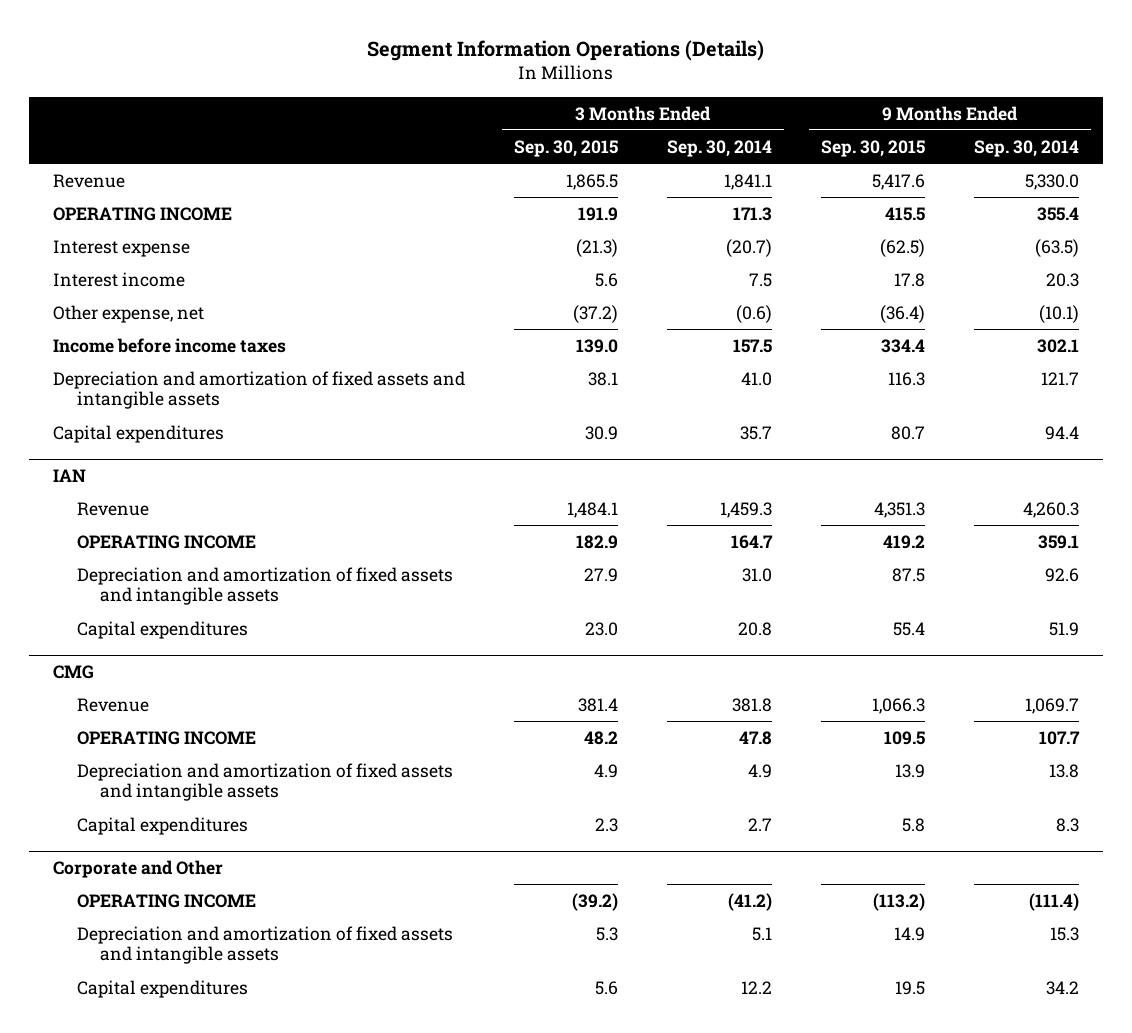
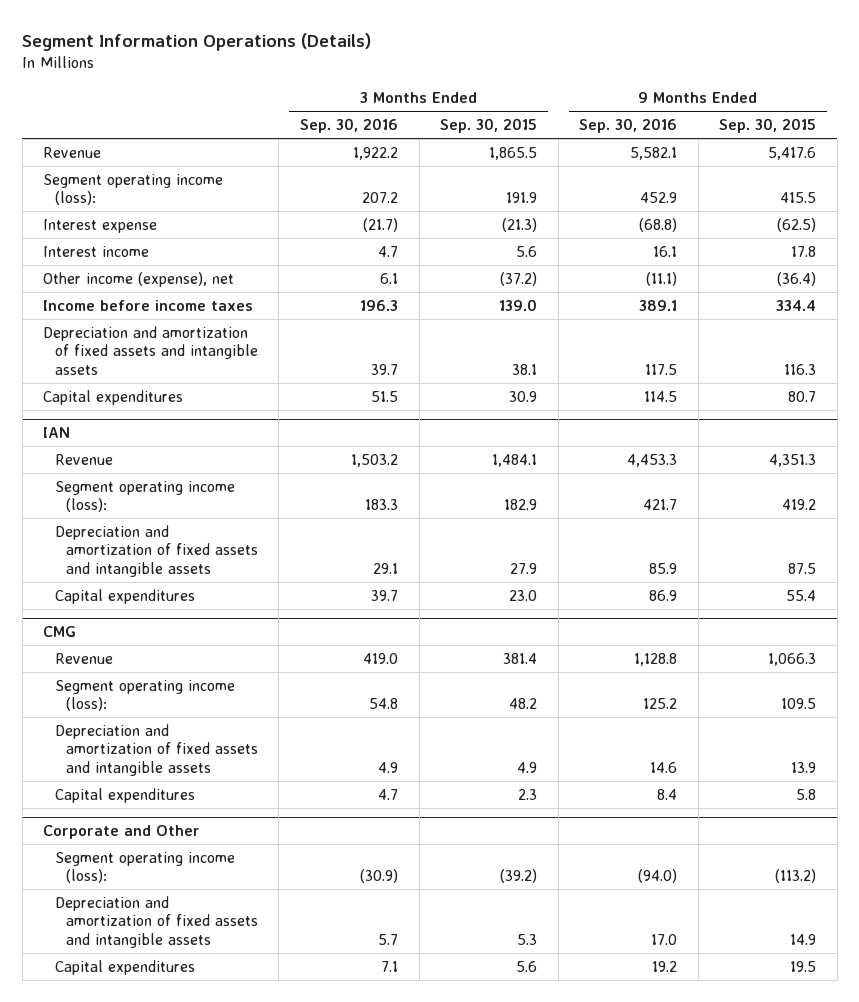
[666,139,772,157] Sep. 30, 2014 -> none
[973,139,1079,157] Sep. 30, 2014 -> none
none -> [300,118,399,134] Sep. 30, 2016
none -> [579,118,678,134] Sep. 30, 2016
[53,206,233,221] OPERATING INCOME -> [43,173,224,206] Segment operating income (loss):
[53,304,205,323] Other expense, net -> [43,271,235,287] Other income (expense), net
[76,534,256,549] OPERATING INCOME -> [54,480,235,513] Segment operating income (loss):
[76,730,256,745] OPERATING INCOME -> [54,679,235,712] Segment operating income (loss):
[76,893,256,908] OPERATING INCOME -> [54,851,235,884] Segment operating income (loss):

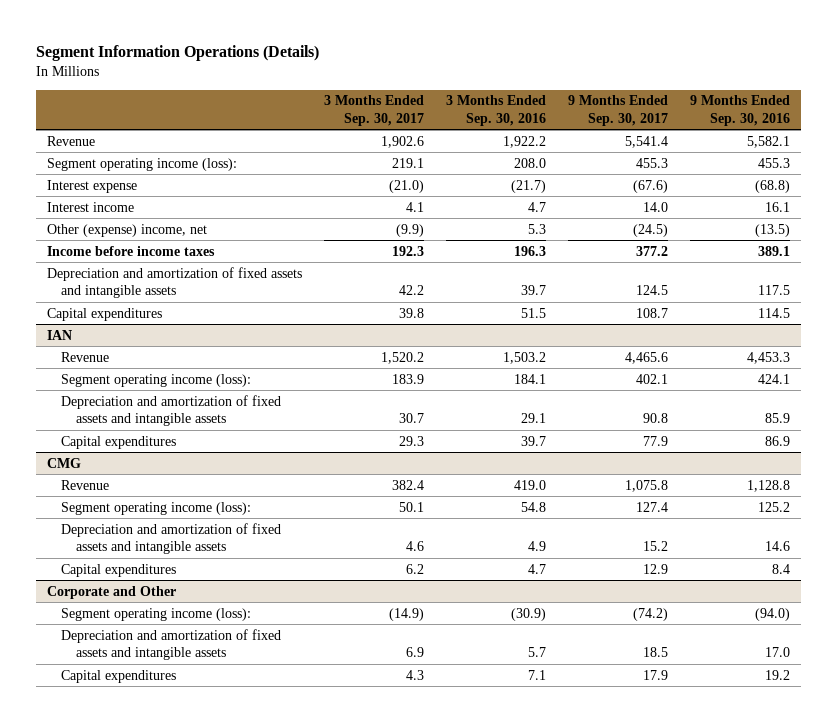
[440,118,538,134] Sep. 30, 2015 -> none
[719,118,817,134] Sep. 30, 2015 -> none
none -> [323,95,424,126] 3 Months Ended Sep. 30, 2017
none -> [568,95,669,126] 9 Months Ended Sep. 30, 2017
[362,192,399,204] 207.2 -> [514,157,547,168] 208.0
[640,192,678,204] 452.9 -> [758,157,791,168] 455.3
[43,271,235,287] Other income (expense), net -> [46,223,207,237] Other (expense) income, net
[380,272,399,284] 6.1 -> [528,223,547,234] 5.3
[646,271,678,286] (11.1) -> [755,223,791,237] (13.5)
[365,499,399,511] 183.3 -> [514,373,547,384] 184.1
[643,499,678,511] 421.7 -> [758,373,791,384] 424.1

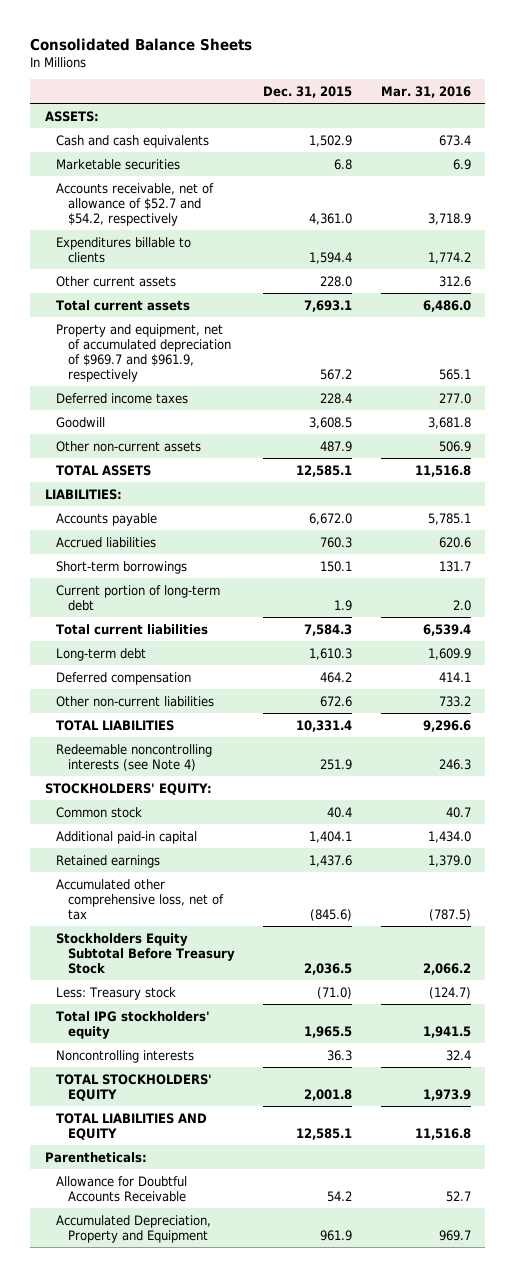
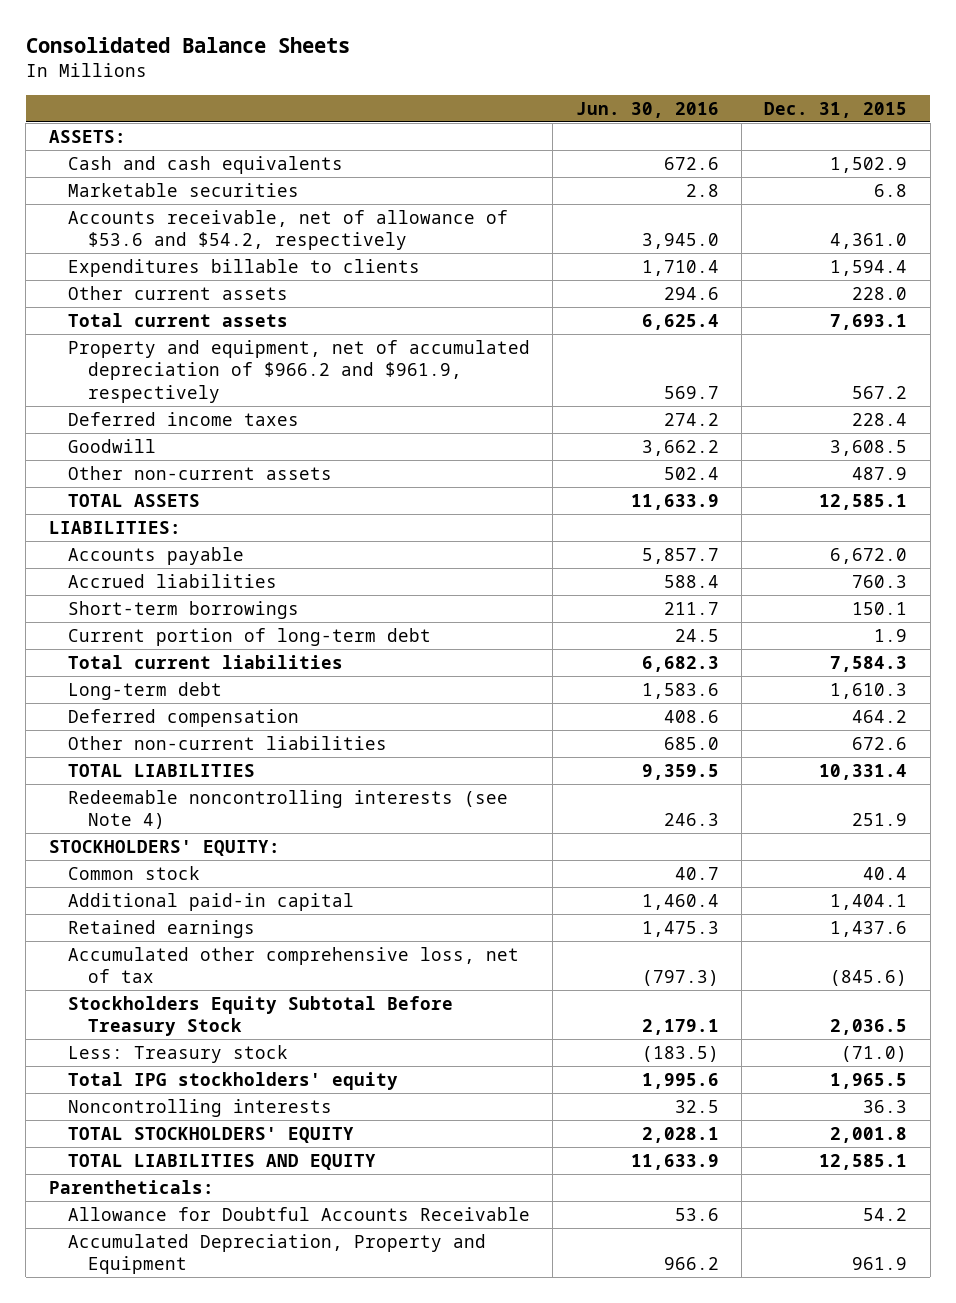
[380,86,471,99] Mar. 31, 2016 -> none
none -> [575,101,719,118] Jun. 30, 2016
[56,182,215,226] Accounts receivable, net of allowance of $52.7 and $54.2, respectively -> [68,209,509,251] Accounts receivable, net of allowance of $53.6 and $54.2, respectively
[56,323,231,382] Property and equipment, net of accumulated depreciation of $969.7 and $961.9, respectively -> [68,339,531,403] Property and equipment, net of accumulated depreciation of $966.2 and $961.9, respectively

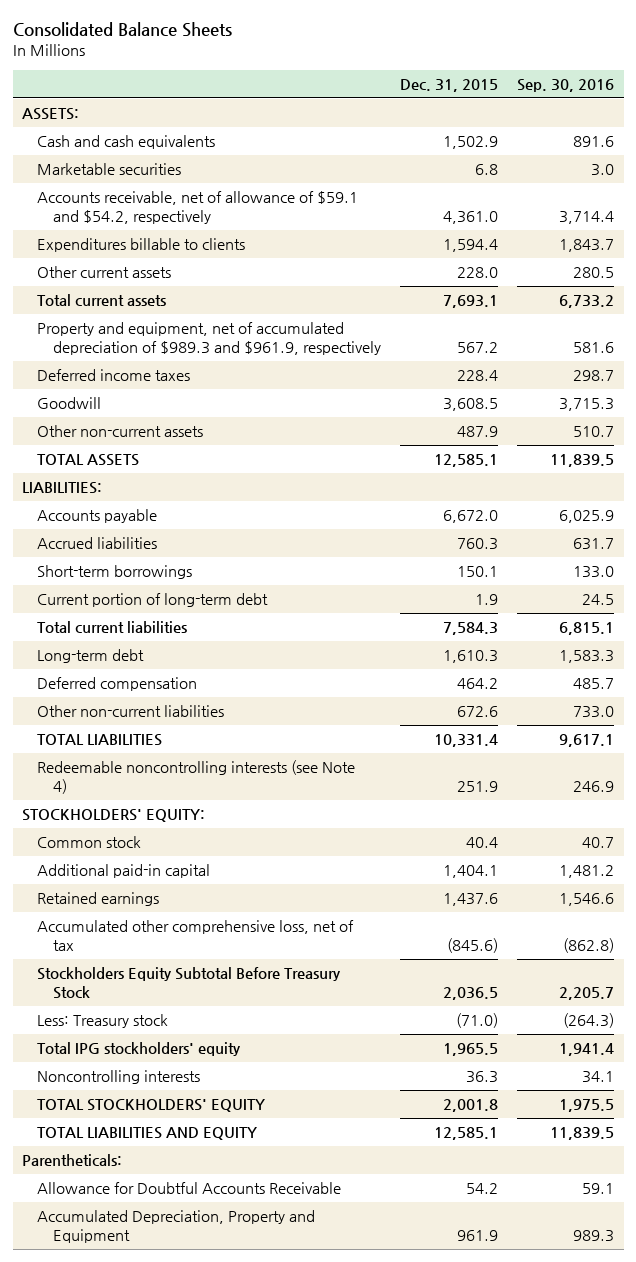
[575,101,719,118] Jun. 30, 2016 -> none
none -> [517,78,615,92] Sep. 30, 2016
[68,209,509,251] Accounts receivable, net of allowance of $53.6 and $54.2, respectively -> [37,191,359,224] Accounts receivable, net of allowance of $59.1 and $54.2, respectively
[68,339,531,403] Property and equipment, net of accumulated depreciation of $966.2 and $961.9, respectively -> [37,322,381,355] Property and equipment, net of accumulated depreciation of $989.3 and $961.9, respectively

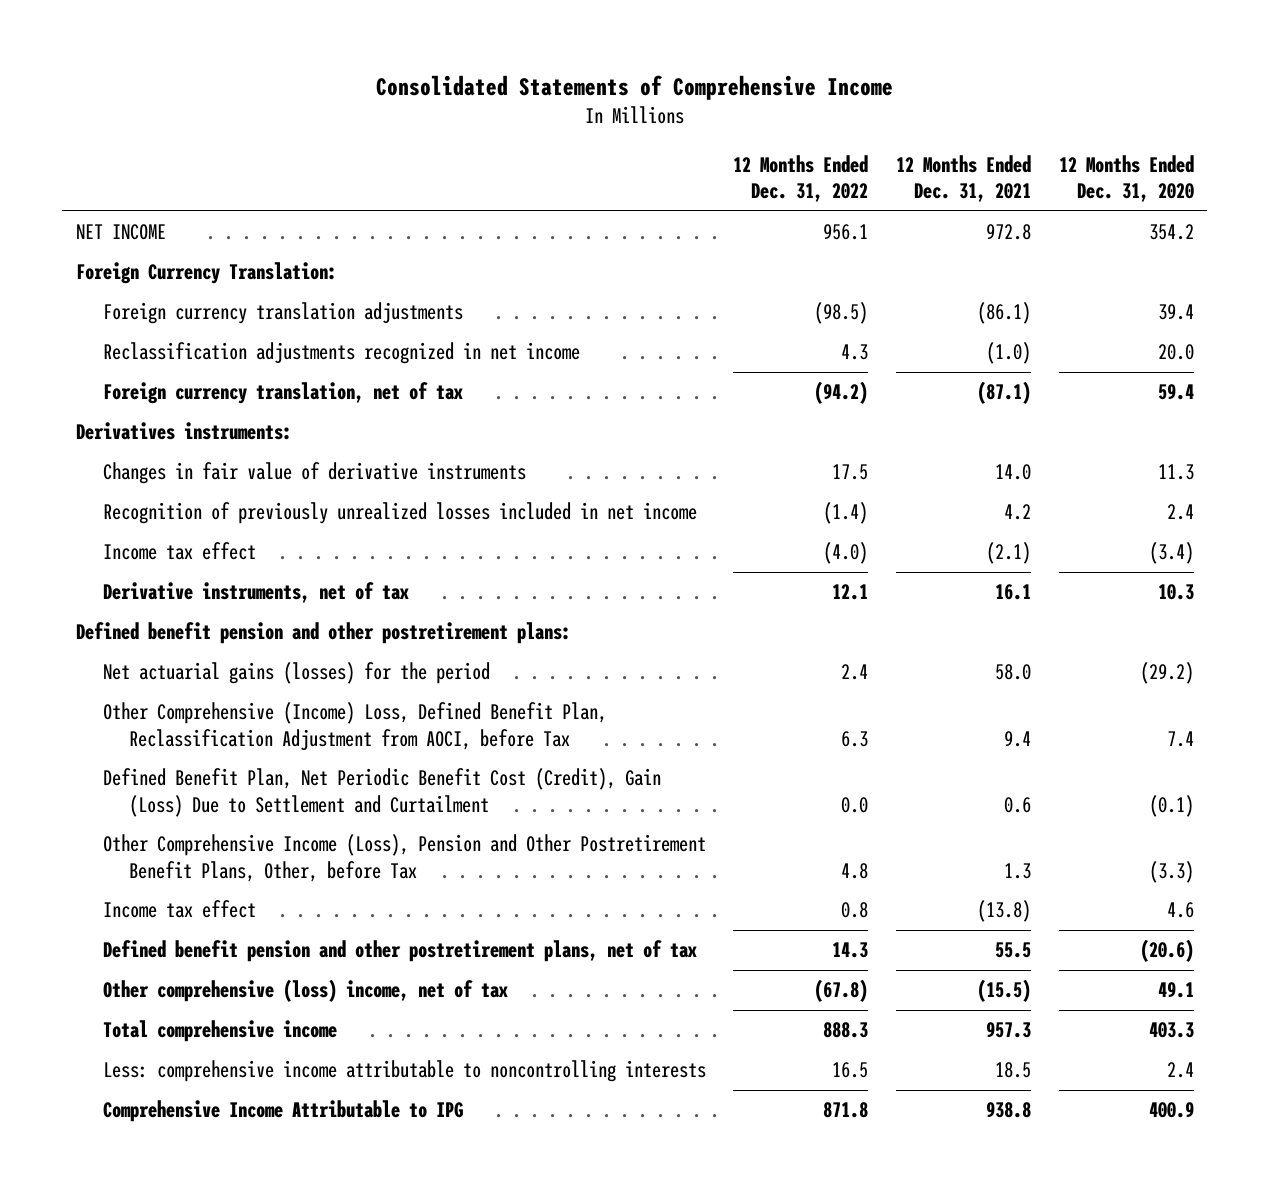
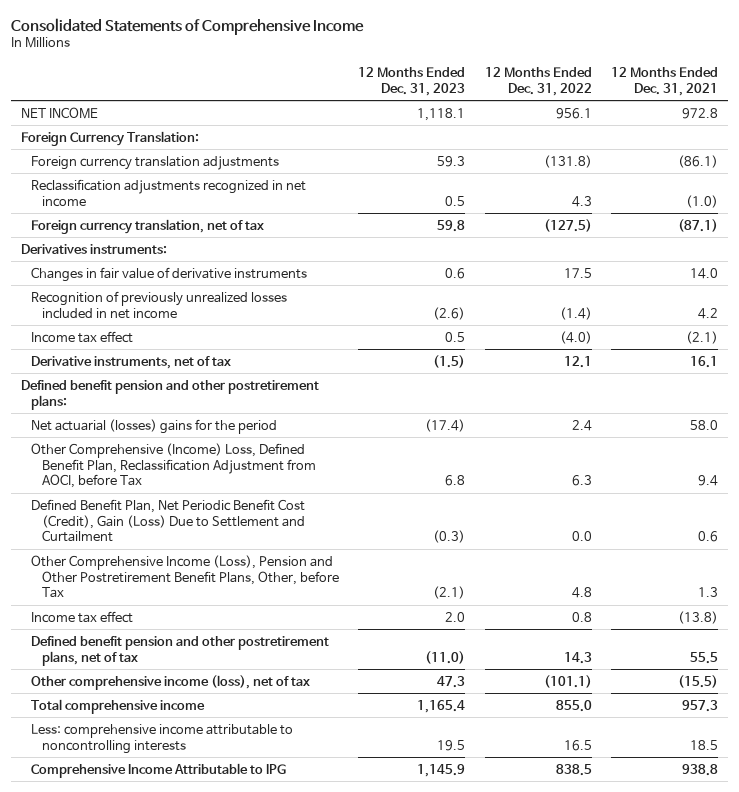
[1058,154,1194,203] 12 Months Ended Dec. 31, 2020 -> none
none -> [358,66,466,96] 12 Months Ended Dec. 31, 2023
[814,302,869,325] (98.5) -> [543,154,592,168] (131.8)
[814,381,869,405] (94.2) -> [543,218,592,232] (127.5)
[102,662,490,685] Net actuarial gains (losses) for the period -> [31,418,278,434] Net actuarial (losses) gains for the period
[102,979,508,1003] Other comprehensive (loss) income, net of tax -> [31,674,311,690] Other comprehensive income (loss), net of tax
[814,979,869,1003] (67.8) -> [543,674,592,688] (101.1)
[823,1022,869,1039] 888.3 -> [555,699,592,712] 855.0
[823,1102,869,1119] 871.8 -> [555,763,592,776] 838.5

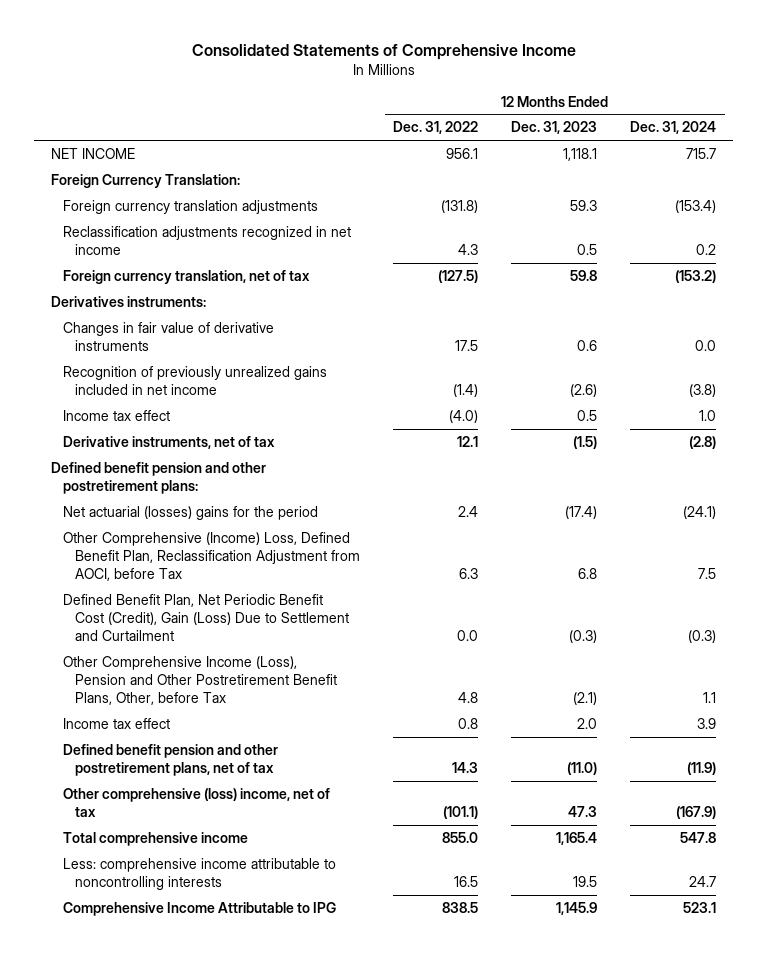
[611,66,719,96] 12 Months Ended Dec. 31, 2021 -> none
none -> [630,121,717,135] Dec. 31, 2024
[31,290,288,319] Recognition of previously unrealized losses included in net income -> [62,365,327,395] Recognition of previously unrealized gains included in net income
[31,674,311,690] Other comprehensive income (loss), net of tax -> [62,787,330,817] Other comprehensive (loss) income, net of tax

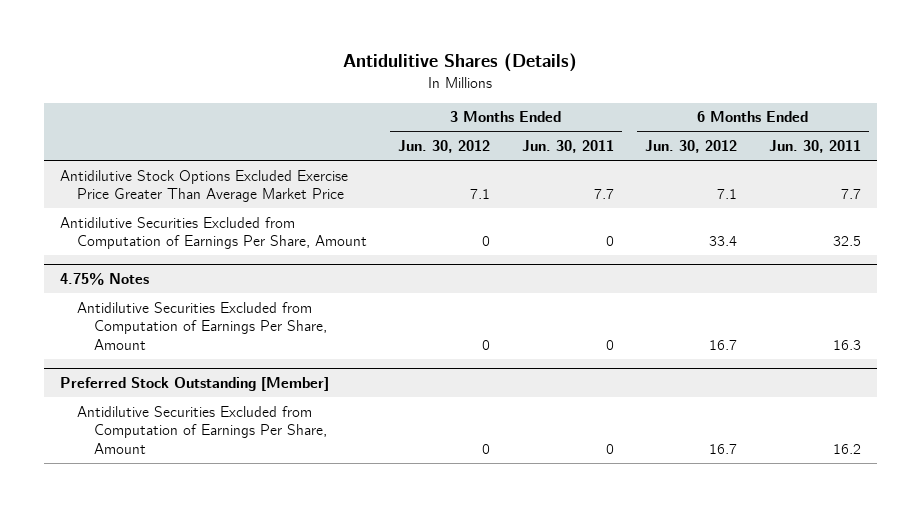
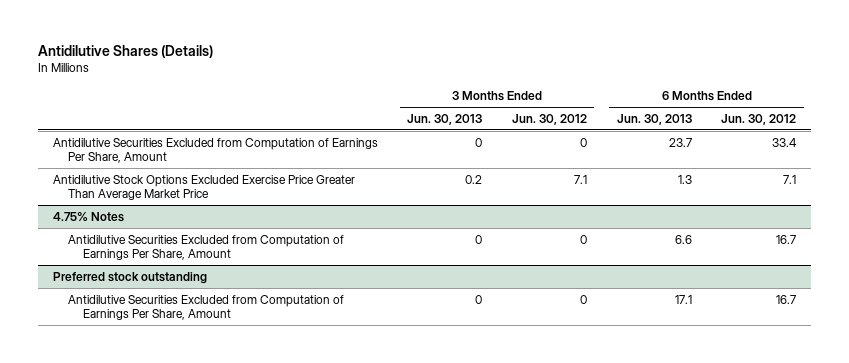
[343,53,578,73] Antidulitive Shares (Details) -> [37,45,213,59] Antidilutive Shares (Details)
[521,140,614,154] Jun. 30, 2011 -> none
[768,140,861,154] Jun. 30, 2011 -> none
none -> [407,113,483,125] Jun. 30, 2013
none -> [616,113,692,125] Jun. 30, 2013
[59,169,348,203] Antidilutive Stock Options Excluded Exercise Price Greater Than Average Market Price -> [52,174,355,200] Antidilutive Stock Options Excluded Exercise Price Greater Than Average Market Price
[59,376,329,391] Preferred Stock Outstanding [Member] -> [52,271,207,284] Preferred stock outstanding

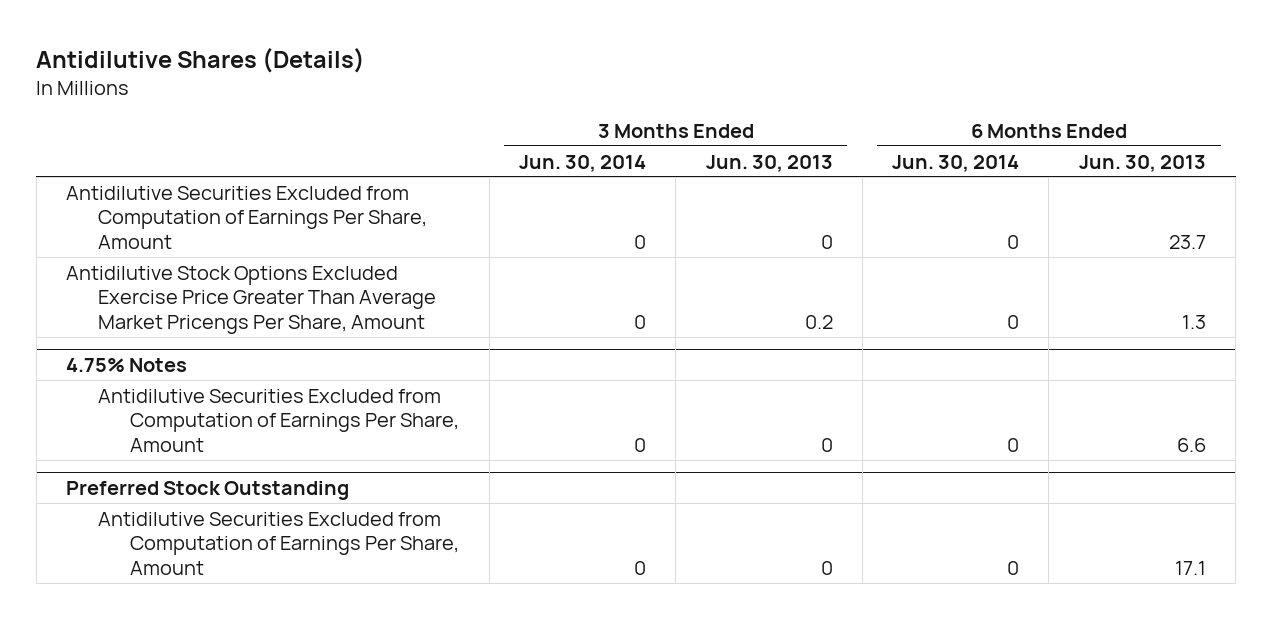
[512,113,588,125] Jun. 30, 2012 -> none
[721,113,797,125] Jun. 30, 2012 -> none
none -> [518,154,646,172] Jun. 30, 2014
none -> [892,154,1020,172] Jun. 30, 2014
[52,174,355,200] Antidilutive Stock Options Excluded Exercise Price Greater Than Average Market Price -> [66,265,437,334] Antidilutive Stock Options Excluded Exercise Price Greater Than Average Market Pricengs Per Share, Amount
[52,271,207,284] Preferred stock outstanding -> [66,480,350,500] Preferred Stock Outstanding

